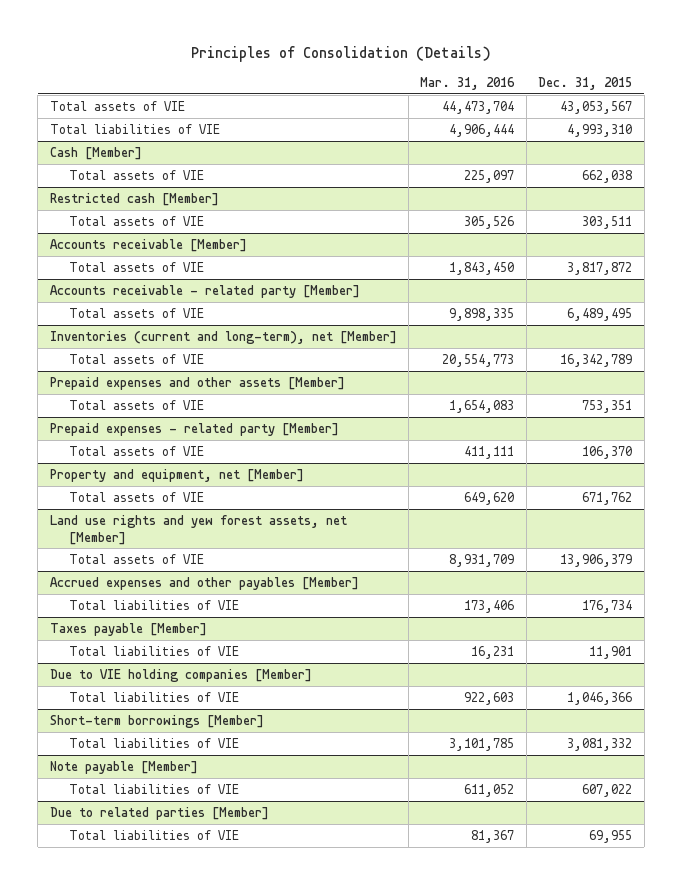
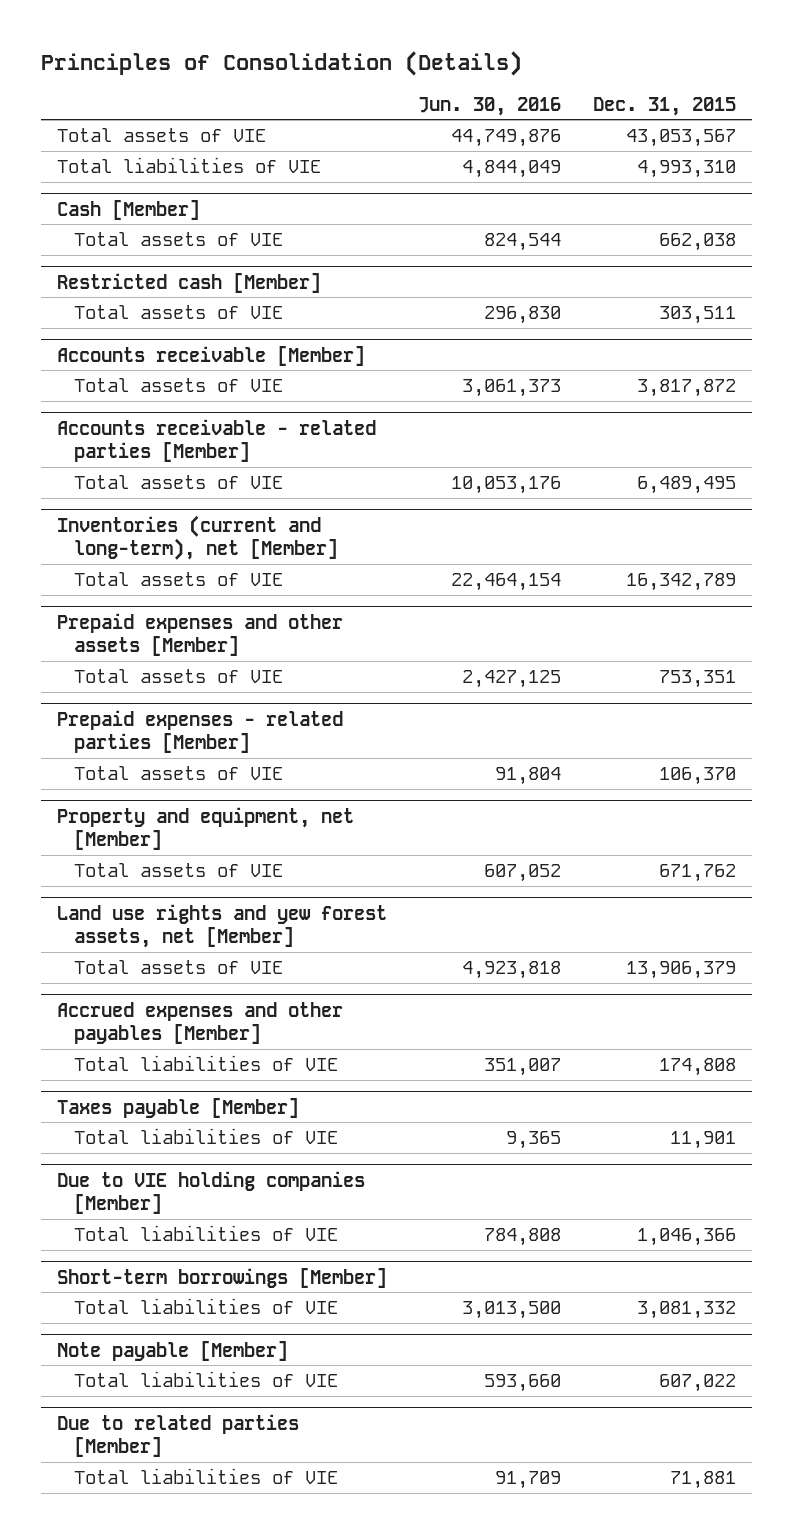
[420,77,516,91] Mar. 31, 2016 -> none
none -> [418,96,562,116] Jun. 30, 2016
[49,284,360,298] Accounts receivable - related party [Member] -> [56,418,376,463] Accounts receivable - related parties [Member]
[49,422,339,436] Prepaid expenses - related party [Member] -> [56,709,343,754] Prepaid expenses - related parties [Member]
[582,599,633,613] 176,734 -> [659,1057,737,1076] 174,808
[589,829,633,843] 69,955 -> [670,1470,737,1489] 71,881

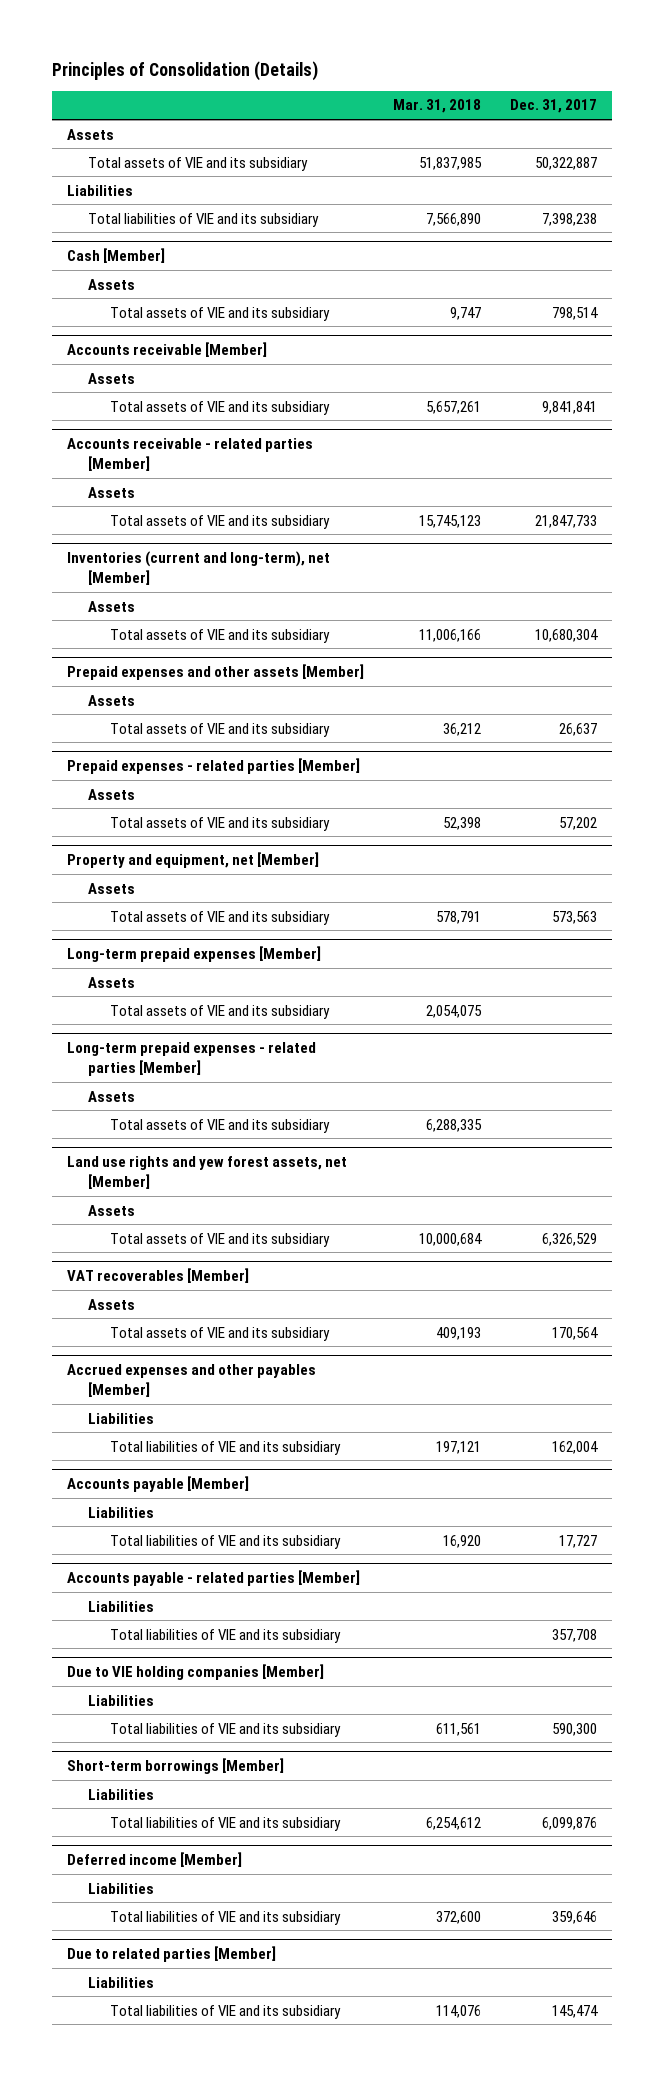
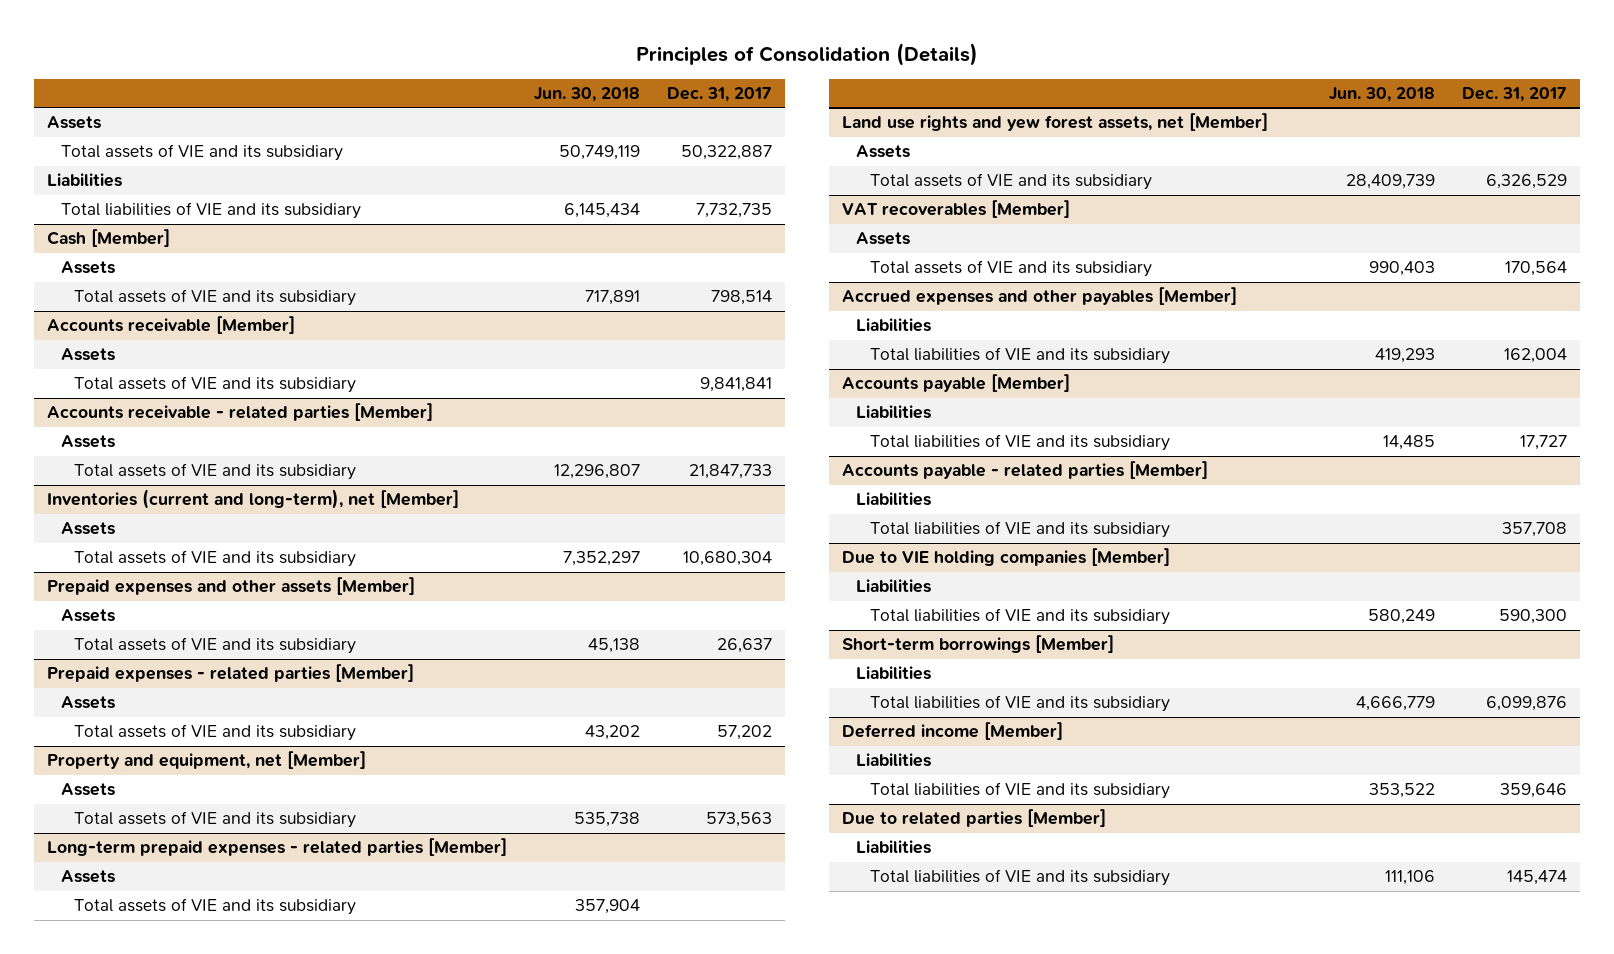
[392,99,481,114] Mar. 31, 2018 -> none
none -> [533,86,640,102] Jun. 30, 2018
[542,212,598,226] 7,398,238 -> [695,203,772,219] 7,732,735
[66,946,321,963] Long-term prepaid expenses [Member] -> none
[88,976,136,988] Assets -> none
[110,1004,331,1019] Total assets of VIE and its subsidiary -> none

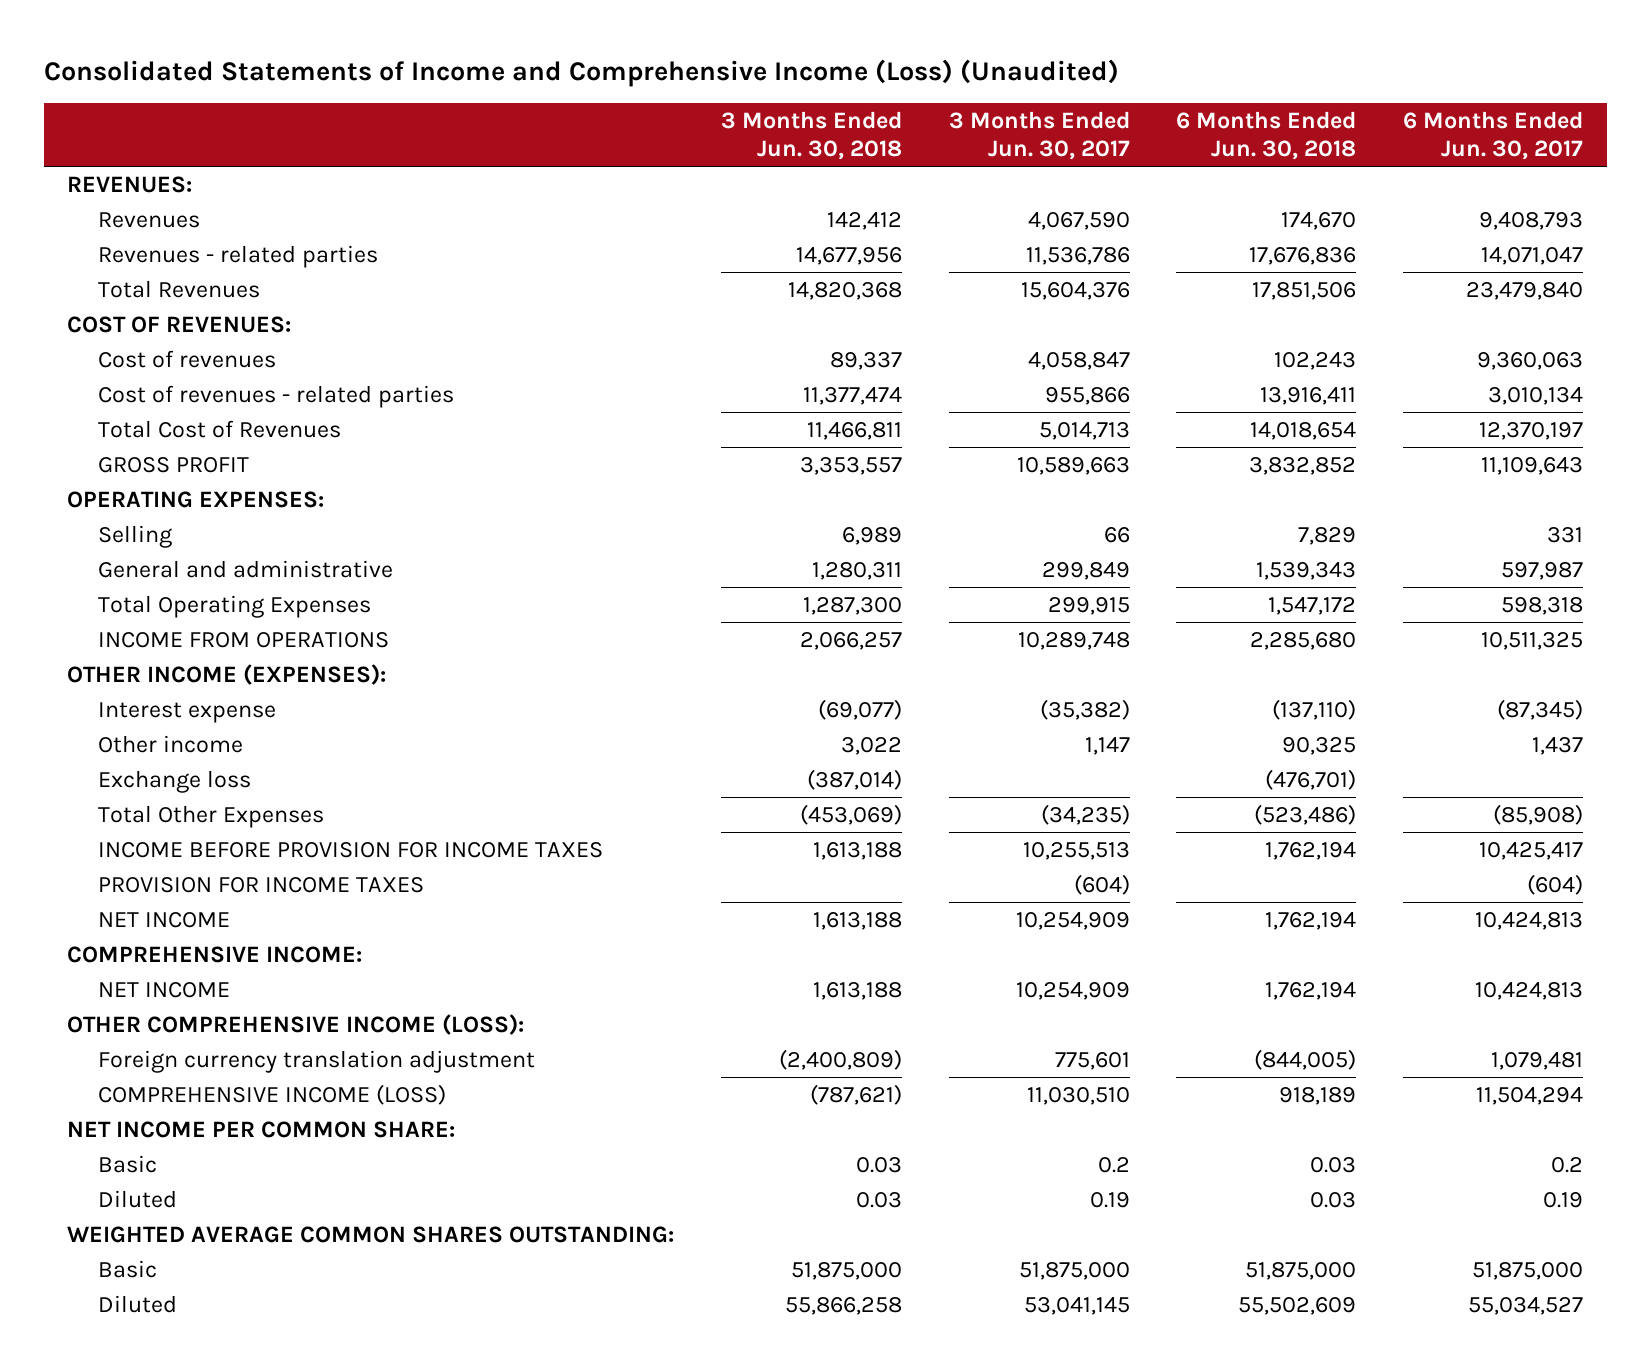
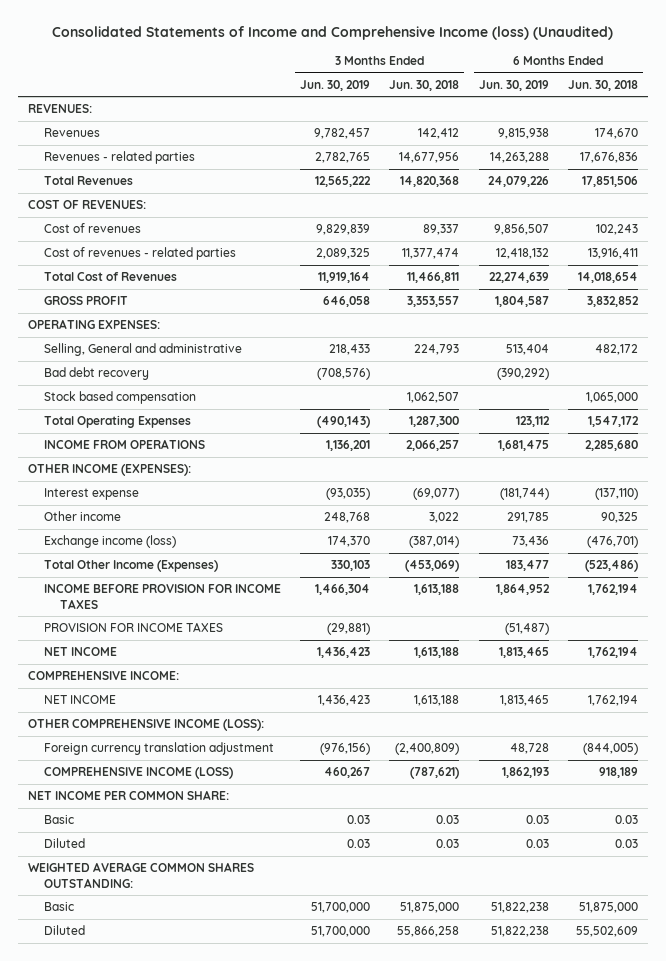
[43,58,1119,87] Consolidated Statements of Income and Comprehensive Income (Loss) (Unaudited) -> [51,25,613,40] Consolidated Statements of Income and Comprehensive Income (loss) (Unaudited)
[948,111,1130,160] 3 Months Ended Jun. 30, 2017 -> none
[1403,111,1584,160] 6 Months Ended Jun. 30, 2017 -> none
none -> [300,79,371,91] Jun. 30, 2019
none -> [478,79,549,91] Jun. 30, 2019
[98,525,173,549] Selling -> none
[98,560,394,579] General and administrative -> [43,343,242,357] Selling, General and administrative
[811,562,902,581] 1,280,311 -> [414,344,460,356] 224,793
[1256,562,1357,581] 1,539,343 -> [595,344,639,356] 482,172
none -> [43,367,149,381] Bad debt recovery
none -> [43,391,196,405] Stock based compensation
[98,770,252,794] Exchange loss -> [43,535,176,549] Exchange income (loss)
[98,805,325,829] Total Other Expenses -> [43,560,218,573] Total Other Income (Expenses)

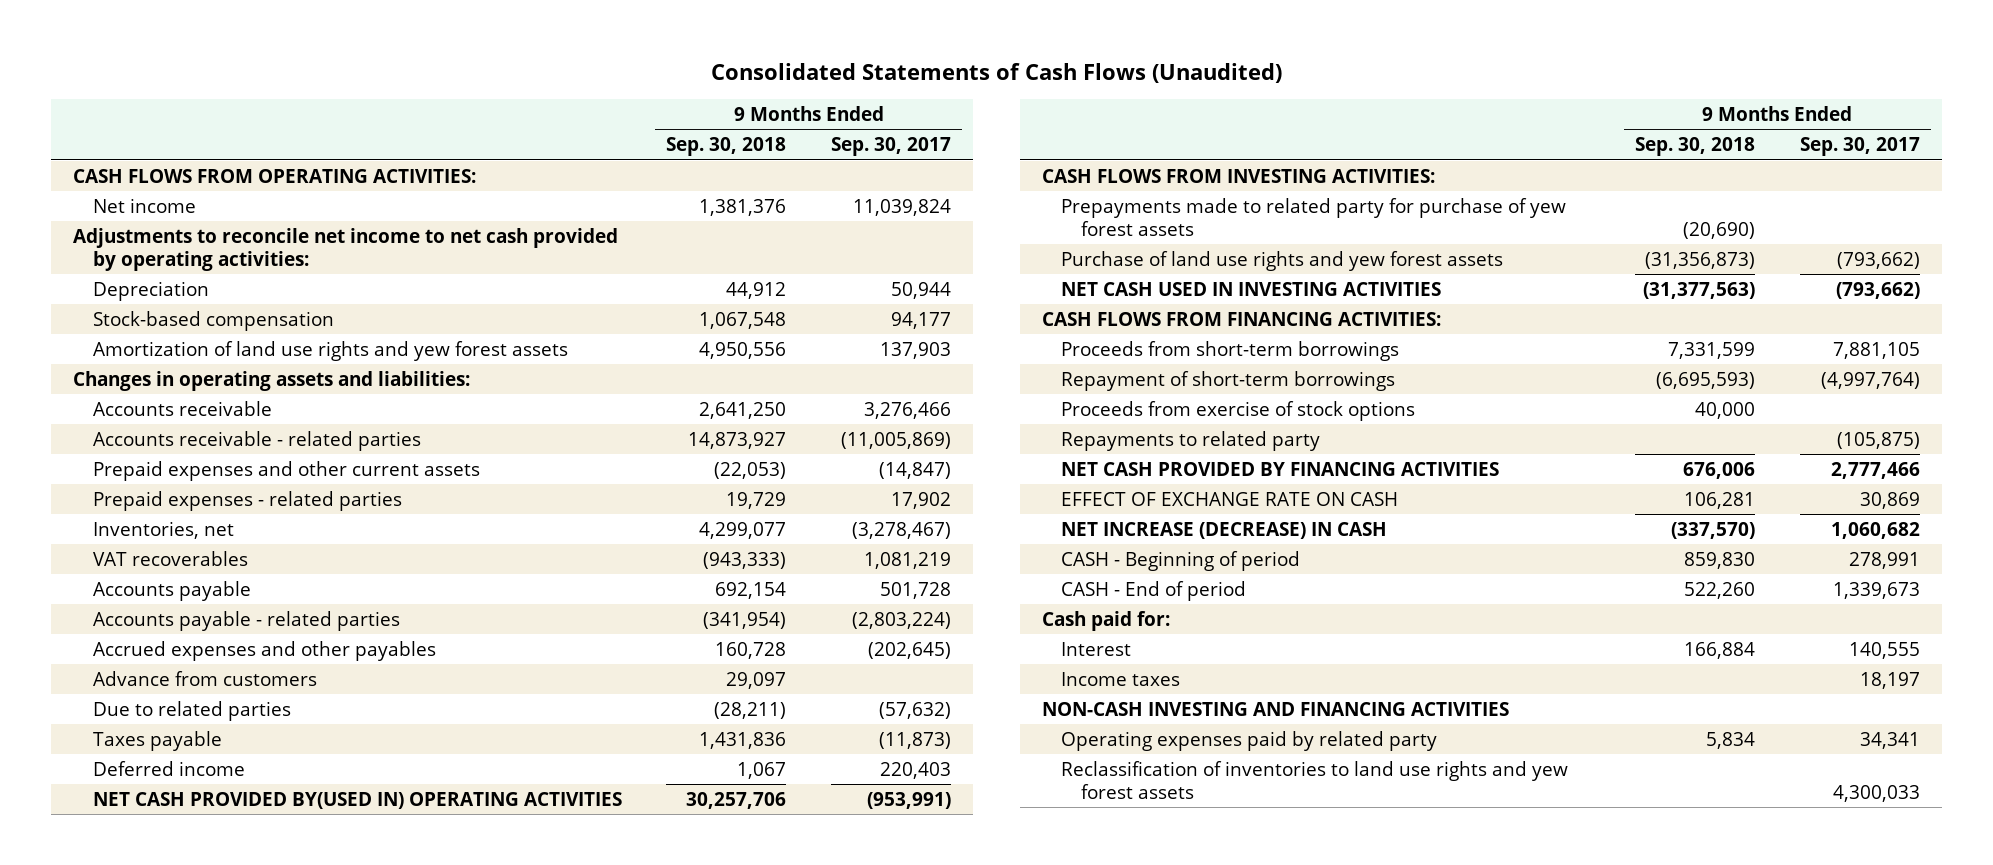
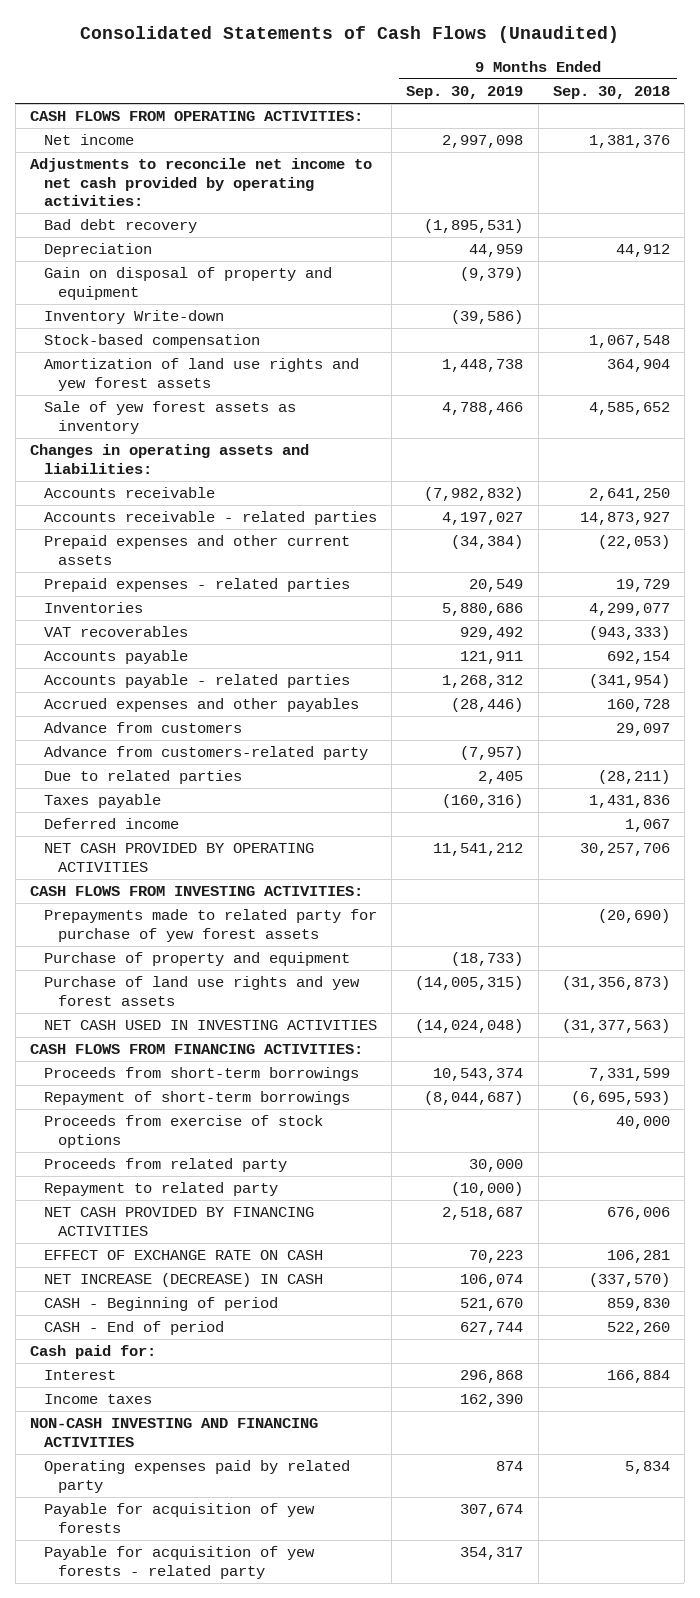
[830,137,951,157] Sep. 30, 2017 -> none
none -> [406,86,524,100] Sep. 30, 2019
none -> [44,219,198,234] Bad debt recovery
none -> [44,267,333,300] Gain on disposal of property and equipment
none -> [44,310,225,325] Inventory Write-down
[699,341,787,359] 4,950,556 -> [606,359,670,373] 364,904
none -> [44,401,297,434] Sale of yew forest assets as inventory
[92,520,234,539] Inventories, net -> [44,602,144,614] Inventories
none -> [44,746,369,761] Advance from customers-related party
[92,791,622,809] NET CASH PROVIDED BY(USED IN) OPERATING ACTIVITIES -> [44,843,315,872] NET CASH PROVIDED BY OPERATING ACTIVITIES
none -> [44,952,351,967] Purchase of property and equipment
none -> [44,1158,288,1173] Proceeds from related party
[1061,430,1321,451] Repayments to related party -> [44,1182,279,1197] Repayment to related party
[1061,760,1569,799] Reclassification of inventories to land use rights and yew forest assets -> none
none -> [44,1503,316,1533] Payable for acquisition of yew forests
none -> [44,1546,316,1579] Payable for acquisition of yew forests - related party

